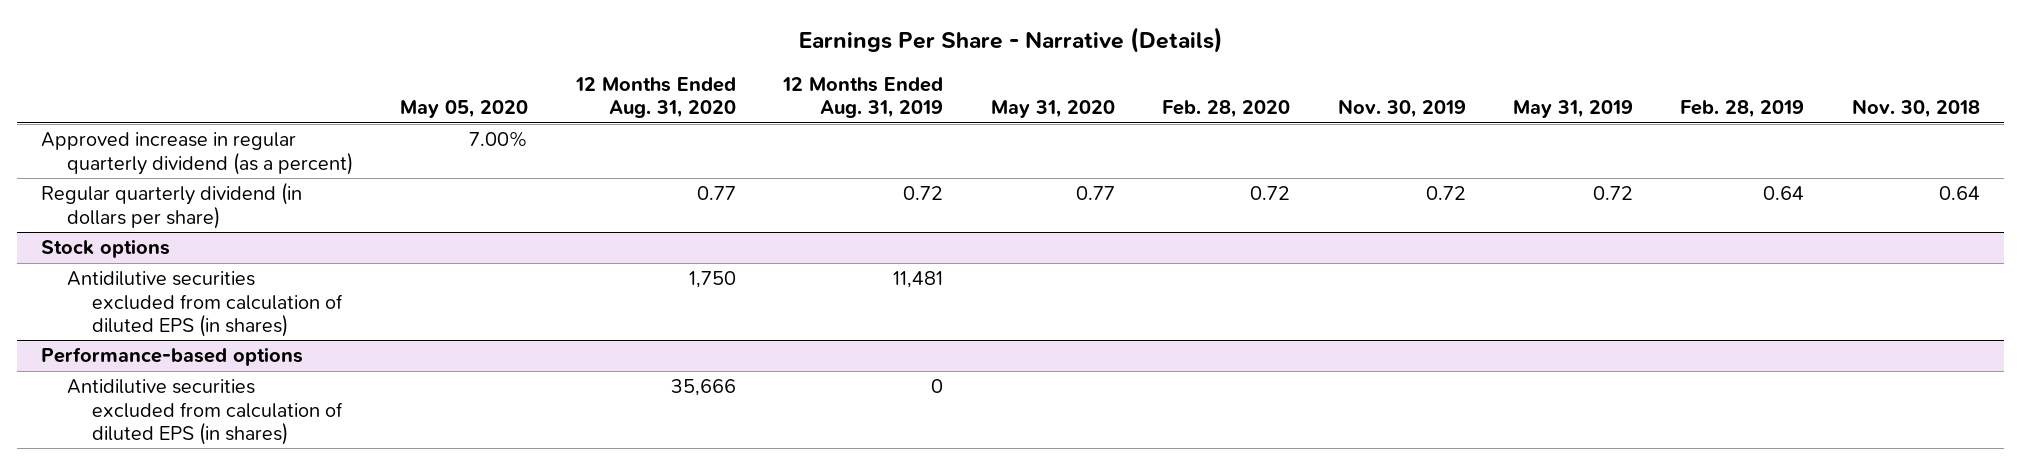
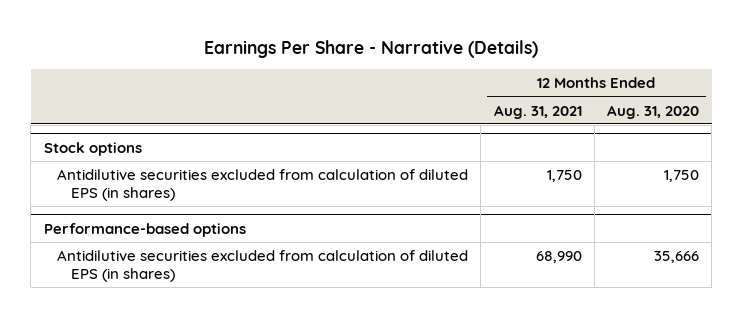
[400,100,529,119] May 05, 2020 -> none
[782,76,944,119] 12 Months Ended Aug. 31, 2019 -> none
[990,100,1115,119] May 31, 2020 -> none
[1162,100,1291,119] Feb. 28, 2020 -> none
[1337,99,1466,119] Nov. 30, 2019 -> none
[1512,100,1633,119] May 31, 2019 -> none
[1680,100,1805,119] Feb. 28, 2019 -> none
[1851,99,1980,119] Nov. 30, 2018 -> none
none -> [493,104,582,119] Aug. 31, 2021
[41,132,353,175] Approved increase in regular quarterly dividend (as a percent) -> none
[41,182,303,229] Regular quarterly dividend (in dollars per share) -> none

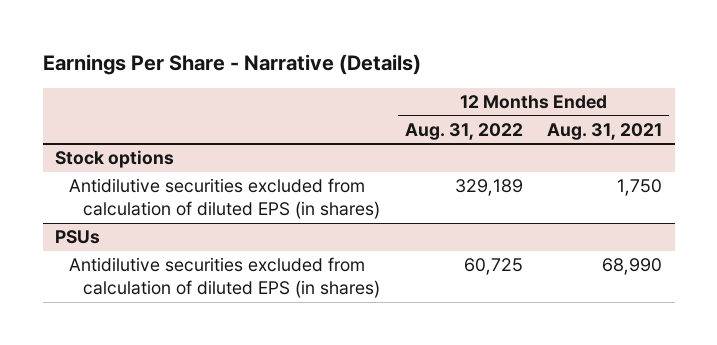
[607,104,700,119] Aug. 31, 2020 -> none
none -> [404,123,523,141] Aug. 31, 2022
[43,222,246,237] Performance-based options -> [55,230,101,245] PSUs

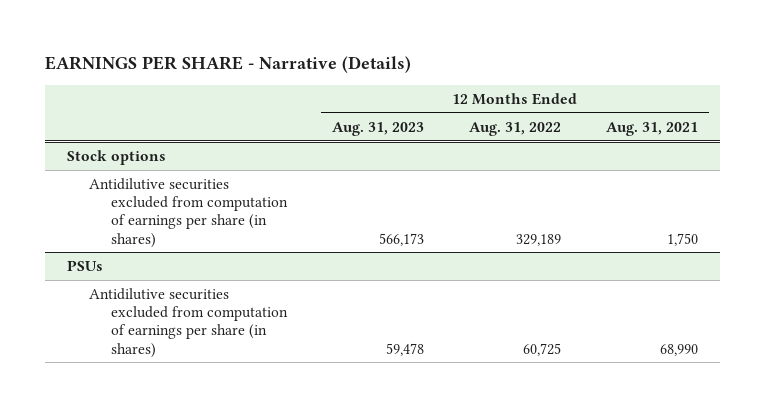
[42,54,421,76] Earnings Per Share - Narrative (Details) -> [45,56,412,74] EARNINGS PER SHARE - Narrative (Details)
none -> [331,121,424,136] Aug. 31, 2023
[68,178,380,220] Antidilutive securities excluded from calculation of diluted EPS (in shares) -> [89,178,289,248] Antidilutive securities excluded from computation of earnings per share (in shares)
[68,257,380,299] Antidilutive securities excluded from calculation of diluted EPS (in shares) -> [89,288,289,358] Antidilutive securities excluded from computation of earnings per share (in shares)

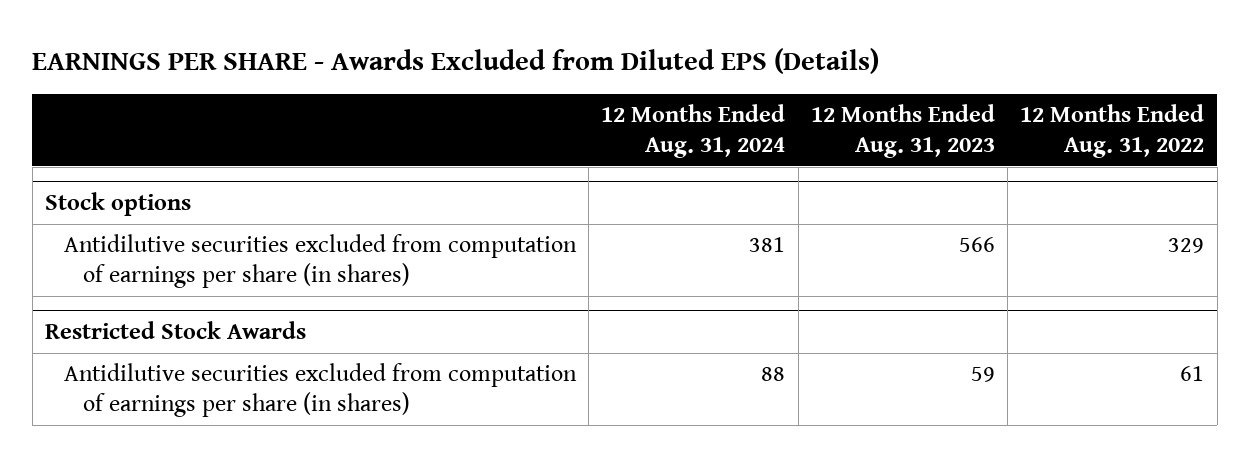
[45,56,412,74] EARNINGS PER SHARE - Narrative (Details) -> [32,47,880,74] EARNINGS PER SHARE - Awards Excluded from Diluted EPS (Details)
[605,121,698,136] Aug. 31, 2021 -> none
none -> [601,104,786,159] 12 Months Ended Aug. 31, 2024
[67,260,104,272] PSUs -> none
[378,232,424,246] 566,173 -> [958,237,995,253] 566
[515,233,561,246] 329,189 -> [1168,238,1205,254] 329
none -> [45,321,307,340] Restricted Stock Awards
[385,342,424,356] 59,478 -> [970,367,995,383] 59
[522,342,561,356] 60,725 -> [1180,366,1205,382] 61

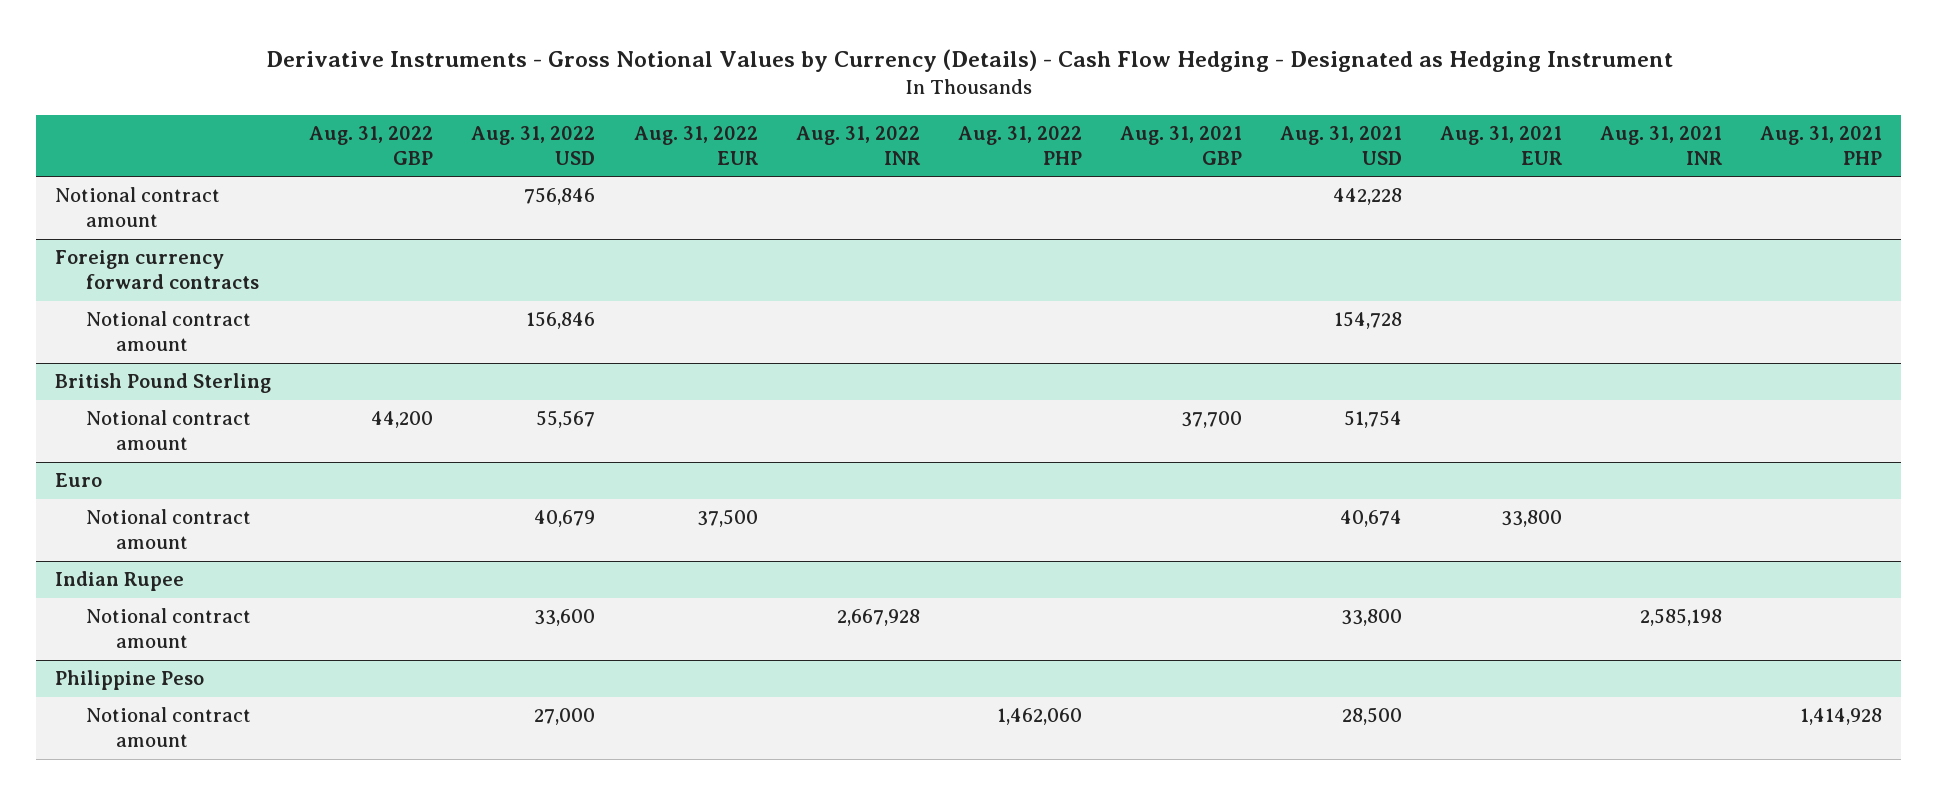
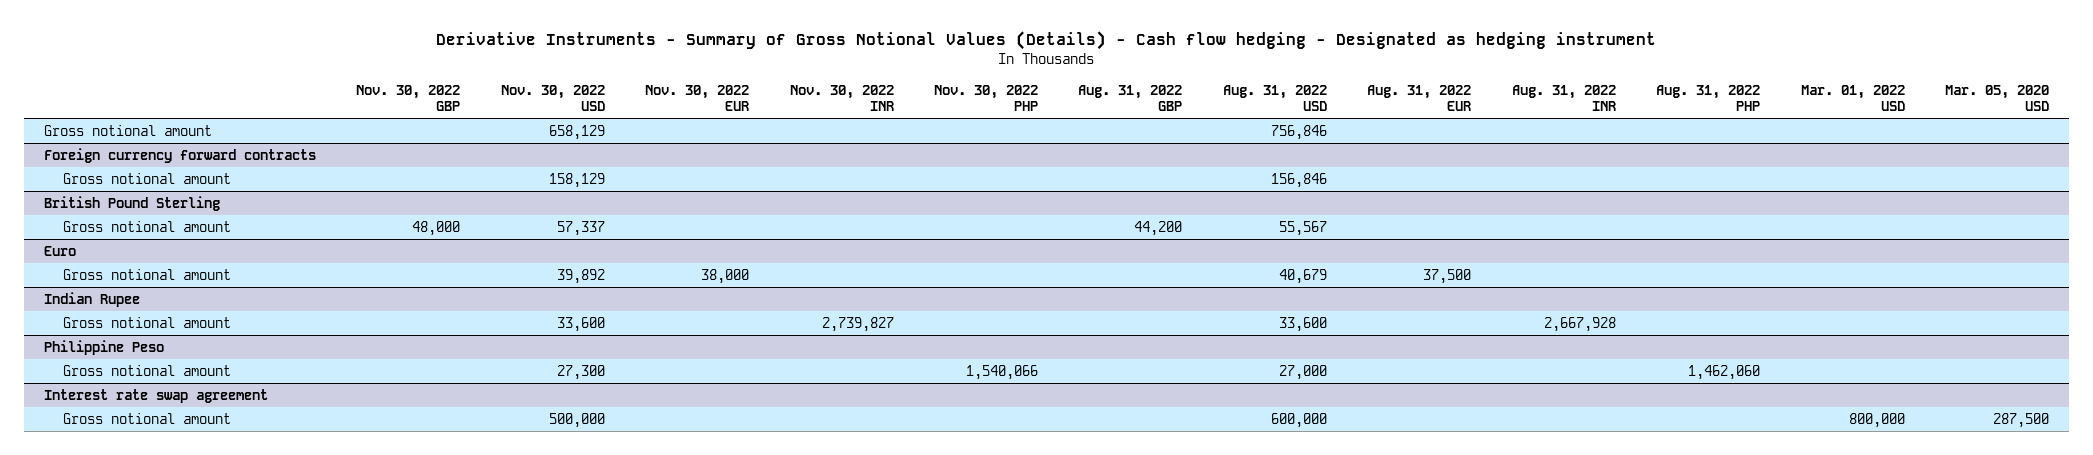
[265,49,1673,73] Derivative Instruments - Gross Notional Values by Currency (Details) - Cash Flow Hedging - Designated as Hedging Instrument -> [436,31,1657,51] Derivative Instruments - Summary of Gross Notional Values (Details) - Cash flow hedging - Designated as hedging instrument
[1119,125,1242,165] Aug. 31, 2021 GBP -> none
[1279,125,1402,165] Aug. 31, 2021 USD -> none
[1440,125,1564,165] Aug. 31, 2021 EUR -> none
[1600,125,1724,165] Aug. 31, 2021 INR -> none
[1760,125,1883,165] Aug. 31, 2021 PHP -> none
none -> [356,84,461,112] Nov. 30, 2022 GBP
none -> [500,84,605,112] Nov. 30, 2022 USD
none -> [645,84,750,112] Nov. 30, 2022 EUR
none -> [789,84,894,112] Nov. 30, 2022 INR
none -> [934,84,1039,112] Nov. 30, 2022 PHP
none -> [1800,84,1905,112] Mar. 01, 2022 USD
none -> [1945,84,2050,112] Mar. 05, 2020 USD
[55,187,221,228] Notional contract amount -> [43,124,212,136] Gross notional amount
[85,311,251,352] Notional contract amount -> [63,172,232,184] Gross notional amount
[85,410,251,451] Notional contract amount -> [63,220,232,232] Gross notional amount
[85,509,251,550] Notional contract amount -> [63,268,232,280] Gross notional amount
[85,608,251,649] Notional contract amount -> [63,316,232,328] Gross notional amount
[85,707,251,748] Notional contract amount -> [63,364,232,376] Gross notional amount
none -> [43,388,268,403] Interest rate swap agreement
none -> [63,412,232,424] Gross notional amount

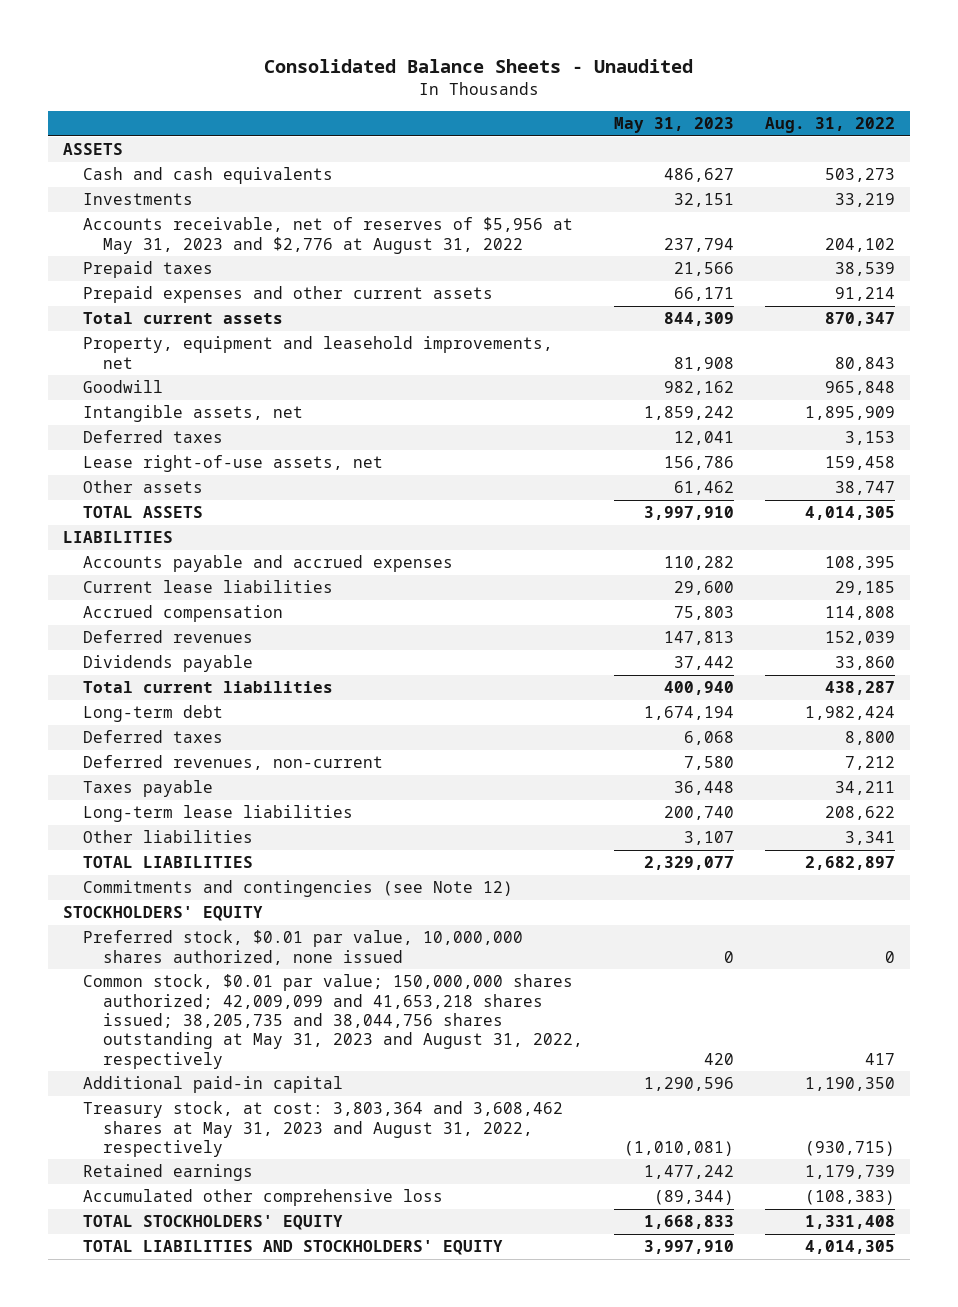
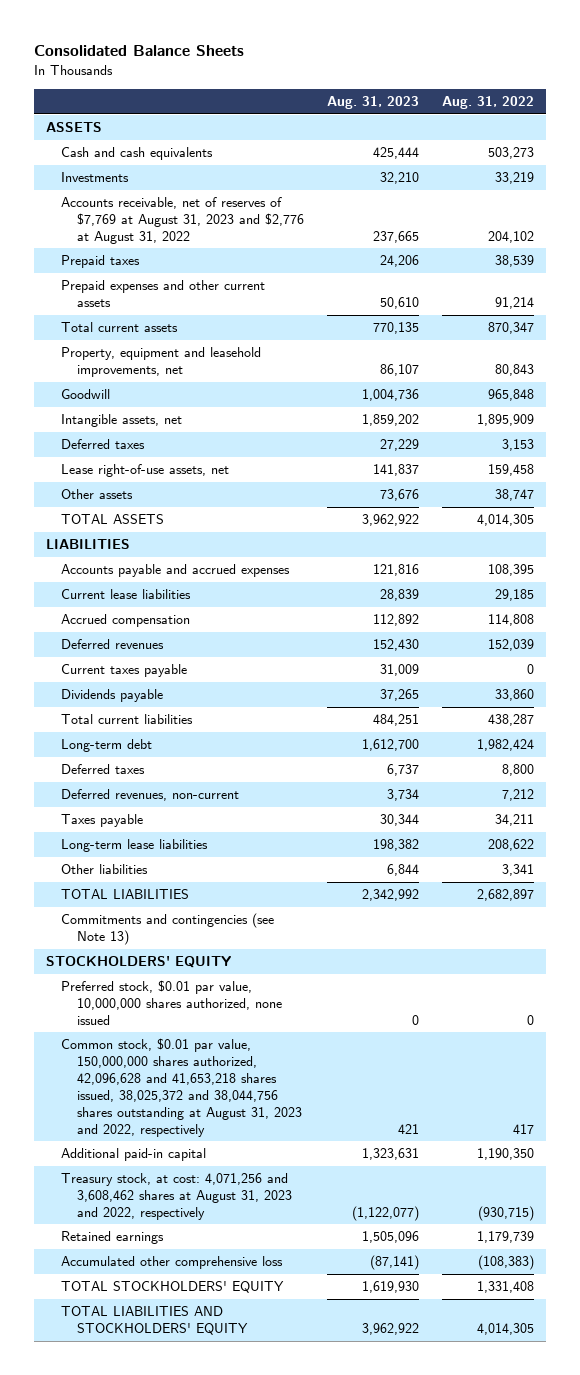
[263,58,693,73] Consolidated Balance Sheets - Unaudited -> [34,45,245,57] Consolidated Balance Sheets
[614,116,735,133] May 31, 2023 -> none
none -> [326,96,419,110] Aug. 31, 2023
[83,217,574,254] Accounts receivable, net of reserves of $5,956 at May 31, 2023 and $2,776 at August 31, 2022 -> [61,197,304,245] Accounts receivable, net of reserves of $7,769 at August 31, 2023 and $2,776 at August 31, 2022
none -> [61,664,188,678] Current taxes payable
[83,880,514,898] Commitments and contingencies (see Note 12) -> [61,913,275,946] Commitments and contingencies (see Note 13)
[83,974,584,1069] Common stock, $0.01 par value; 150,000,000 shares authorized; 42,009,099 and 41,653,218 shares issued; 38,205,735 and 38,044,756 shares outstanding at May 31, 2023 and August 31, 2022, respectively -> [61,1038,302,1137] Common stock, $0.01 par value, 150,000,000 shares authorized, 42,096,628 and 41,653,218 shares issued, 38,025,372 and 38,044,756 shares outstanding at August 31, 2023 and 2022, respectively
[83,1101,564,1157] Treasury stock, at cost: 3,803,364 and 3,608,462 shares at May 31, 2023 and August 31, 2022, respectively -> [61,1173,292,1221] Treasury stock, at cost: 4,071,256 and 3,608,462 shares at August 31, 2023 and 2022, respectively

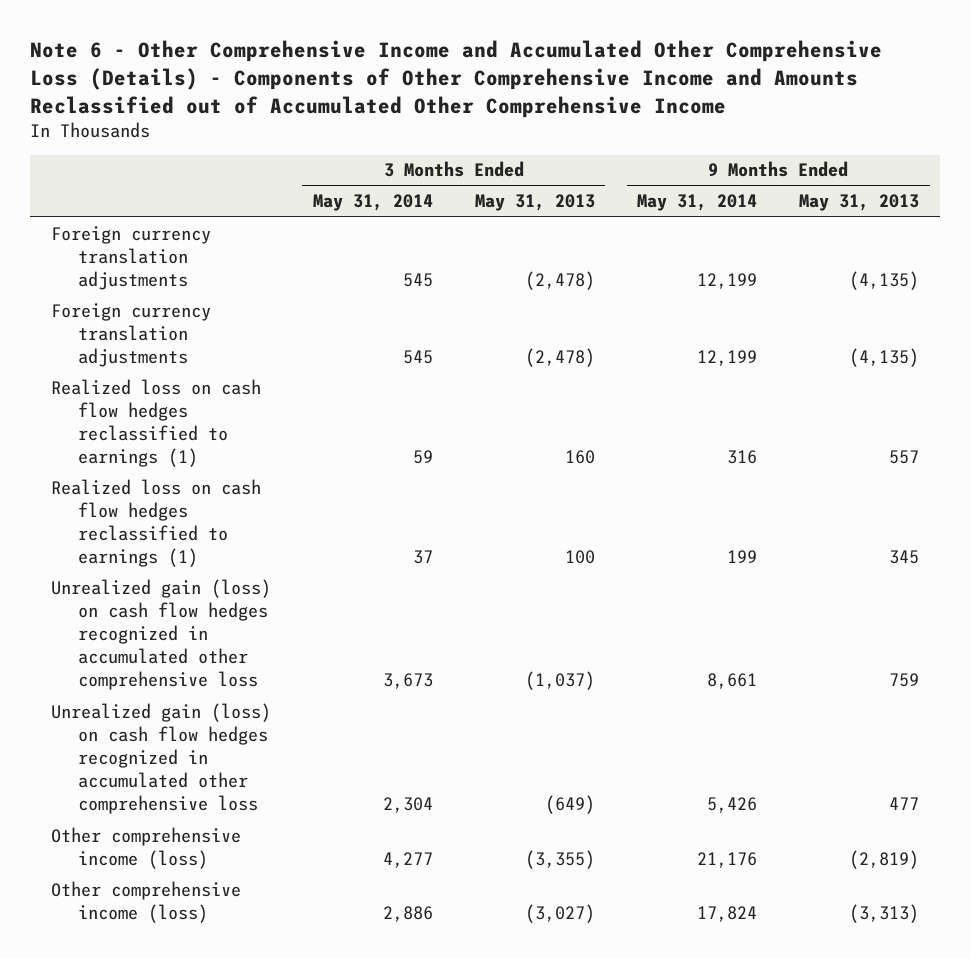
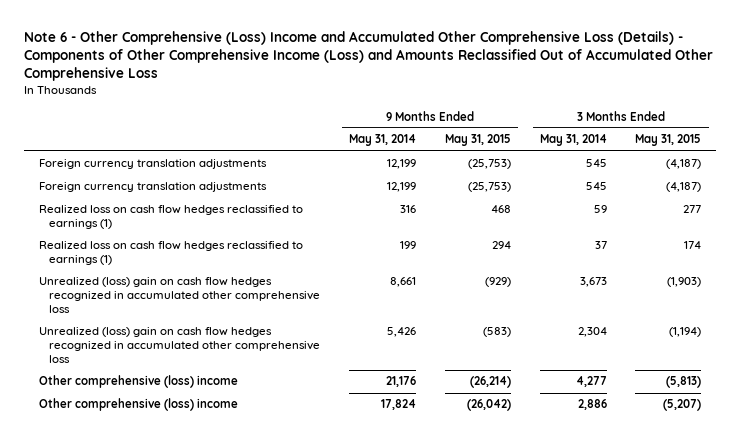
[29,40,882,118] Note 6 - Other Comprehensive Income and Accumulated Other Comprehensive Loss (Details) - Components of Other Comprehensive Income and Amounts Reclassified out of Accumulated Other Comprehensive Income -> [24,31,714,82] Note 6 - Other Comprehensive (Loss) Income and Accumulated Other Comprehensive Loss (Details) - Components of Other Comprehensive Income (Loss) and Amounts Reclassified Out of Accumulated Other Comprehensive Loss
[474,194,595,212] May 31, 2013 -> none
[799,194,920,212] May 31, 2013 -> none
none -> [444,134,511,147] May 31, 2015
none -> [635,134,702,147] May 31, 2015
[50,578,271,691] Unrealized gain (loss) on cash flow hedges recognized in accumulated other comprehensive loss -> [38,277,321,313] Unrealized (loss) gain on cash flow hedges recognized in accumulated other comprehensive loss
[50,702,271,815] Unrealized gain (loss) on cash flow hedges recognized in accumulated other comprehensive loss -> [38,327,321,363] Unrealized (loss) gain on cash flow hedges recognized in accumulated other comprehensive loss
[50,826,241,869] Other comprehensive income (loss) -> [38,375,238,389] Other comprehensive (loss) income
[50,880,241,923] Other comprehensive income (loss) -> [38,398,238,412] Other comprehensive (loss) income

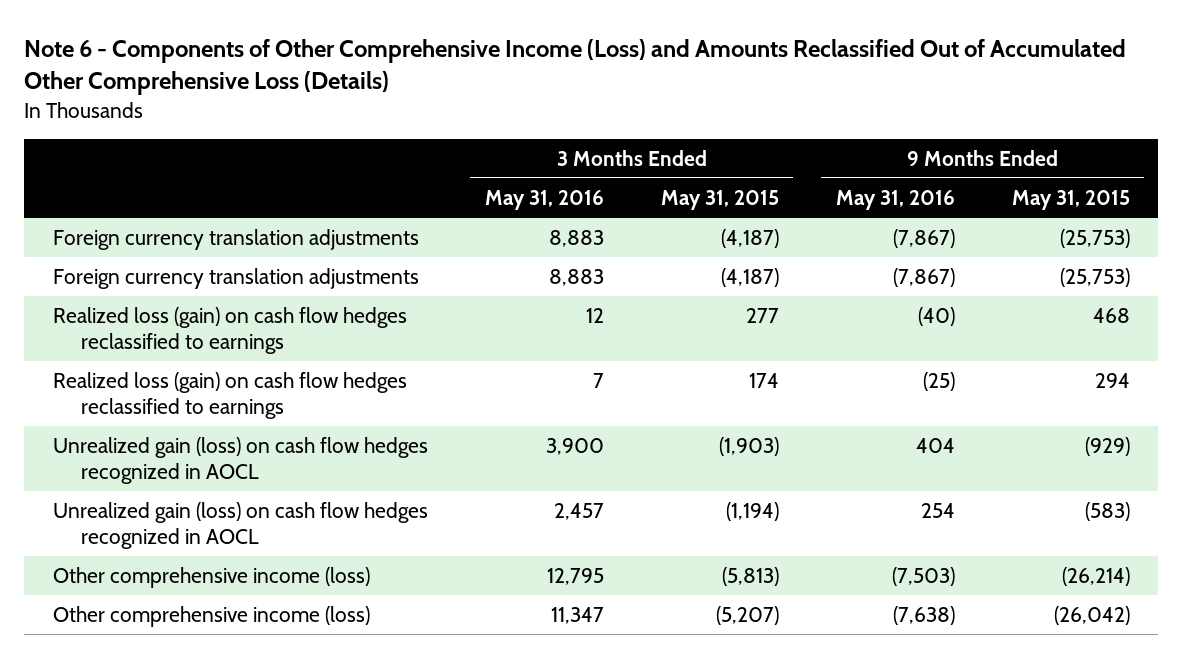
[24,31,714,82] Note 6 - Other Comprehensive (Loss) Income and Accumulated Other Comprehensive Loss (Details) - Components of Other Comprehensive Income (Loss) and Amounts Reclassified Out of Accumulated Other Comprehensive Loss -> [24,38,1127,96] Note 6 - Components of Other Comprehensive Income (Loss) and Amounts Reclassified Out of Accumulated Other Comprehensive Loss (Details)
[349,134,417,147] May 31, 2014 -> none
[539,134,607,147] May 31, 2014 -> none
none -> [484,189,604,210] May 31, 2016
none -> [835,189,955,210] May 31, 2016
[38,205,303,229] Realized loss on cash flow hedges reclassified to earnings (1) -> [52,306,407,354] Realized loss (gain) on cash flow hedges reclassified to earnings
[38,241,303,265] Realized loss on cash flow hedges reclassified to earnings (1) -> [52,371,407,419] Realized loss (gain) on cash flow hedges reclassified to earnings
[38,277,321,313] Unrealized (loss) gain on cash flow hedges recognized in accumulated other comprehensive loss -> [52,436,428,484] Unrealized gain (loss) on cash flow hedges recognized in AOCL
[38,327,321,363] Unrealized (loss) gain on cash flow hedges recognized in accumulated other comprehensive loss -> [52,501,428,549] Unrealized gain (loss) on cash flow hedges recognized in AOCL
[38,375,238,389] Other comprehensive (loss) income -> [52,566,370,588] Other comprehensive income (loss)
[38,398,238,412] Other comprehensive (loss) income -> [52,605,370,627] Other comprehensive income (loss)

